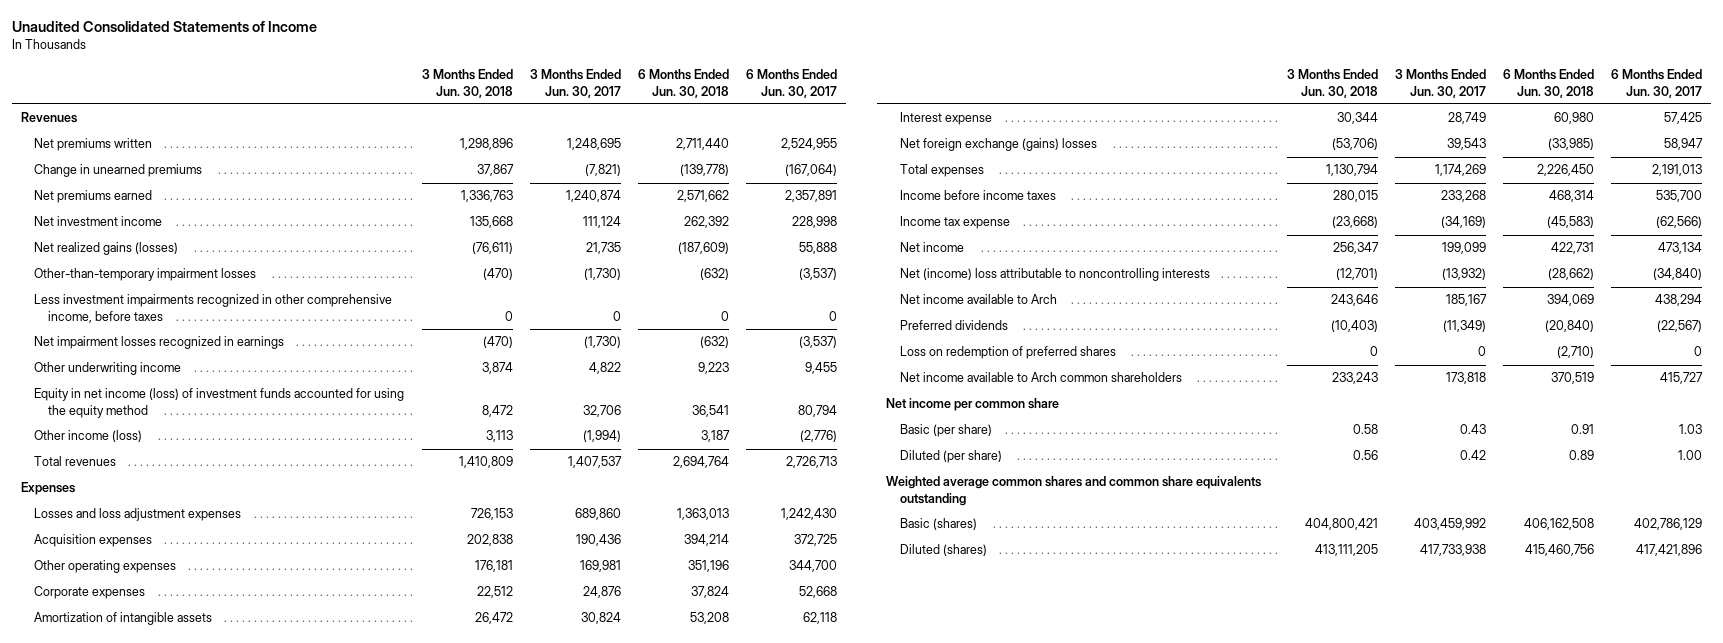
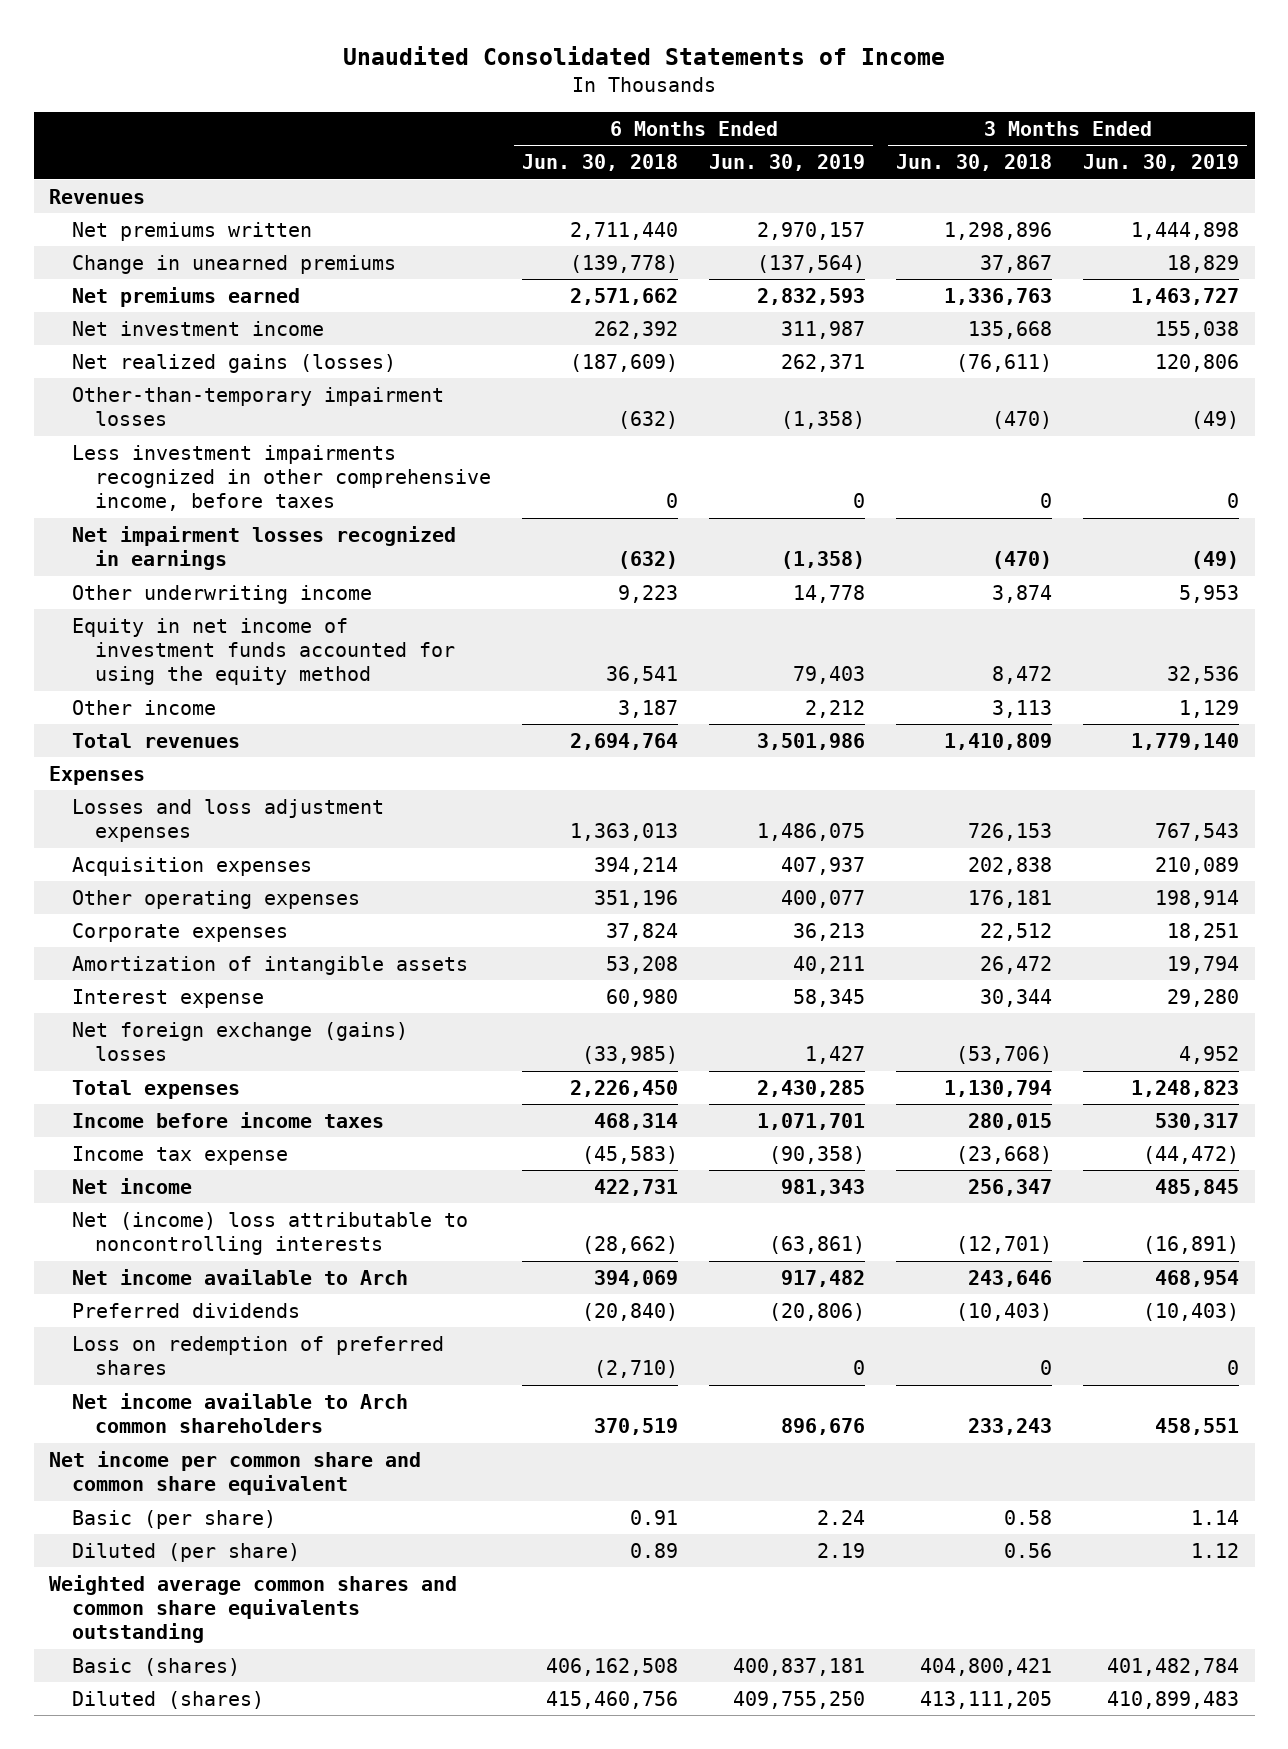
[529,69,621,98] 3 Months Ended Jun. 30, 2017 -> none
[745,69,837,98] 6 Months Ended Jun. 30, 2017 -> none
none -> [709,154,866,172] Jun. 30, 2019
none -> [1083,154,1240,172] Jun. 30, 2019
[34,388,405,418] Equity in net income (loss) of investment funds accounted for using the equity method -> [72,617,456,686] Equity in net income of investment funds accounted for using the equity method
[34,430,143,443] Other income (loss) -> [72,699,217,715] Other income
[885,398,1059,412] Net income per common share -> [49,1450,422,1496] Net income per common share and common share equivalent

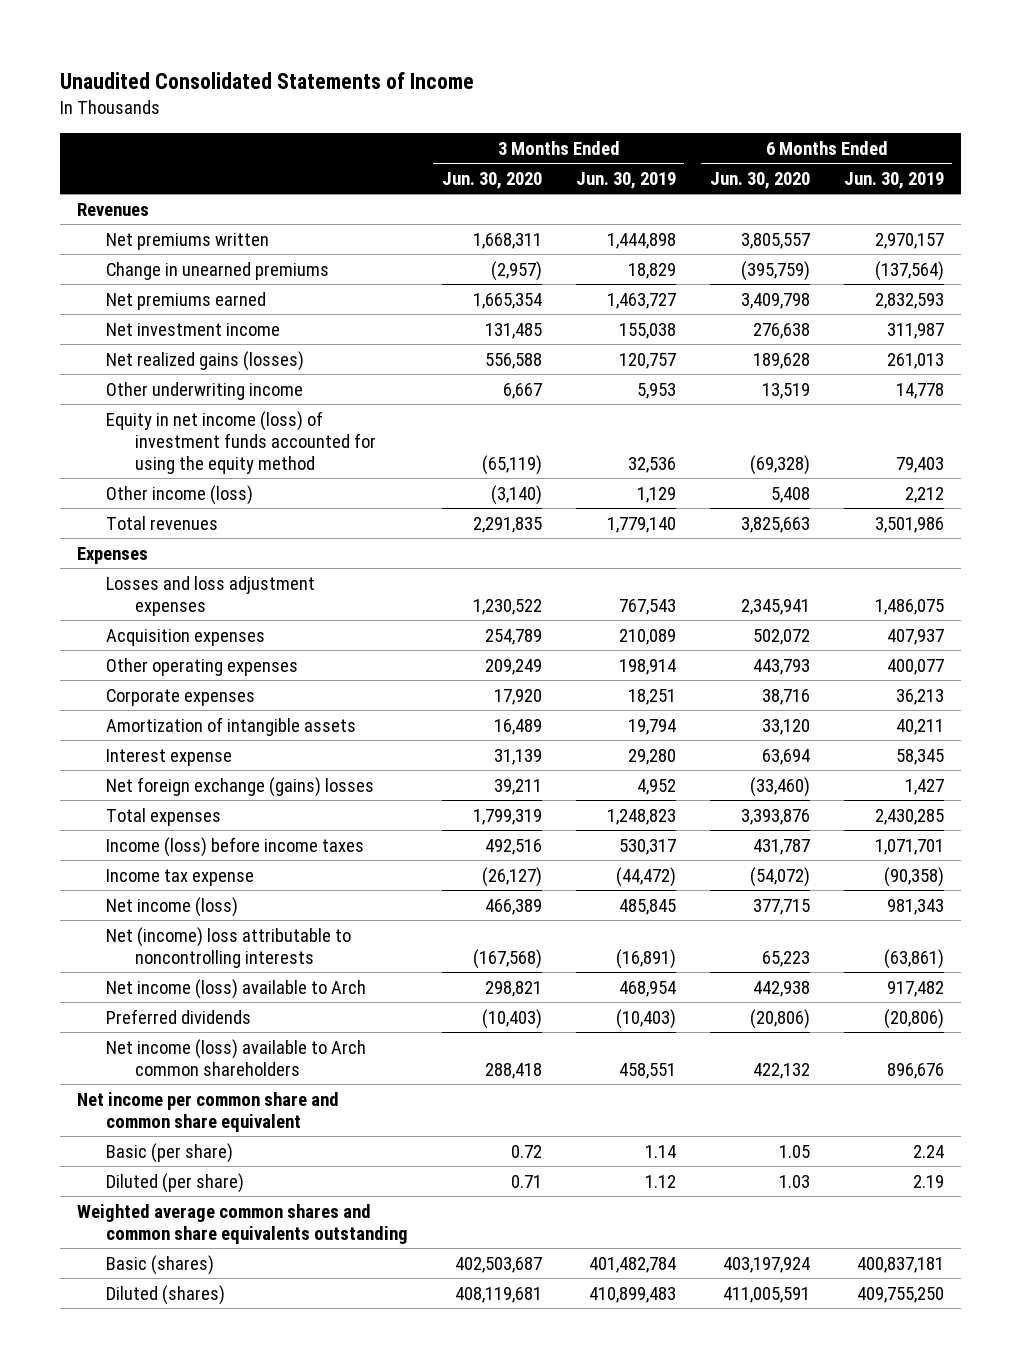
[522,154,679,172] Jun. 30, 2018 -> none
[896,154,1053,172] Jun. 30, 2018 -> none
none -> [441,171,542,189] Jun. 30, 2020
none -> [709,171,810,189] Jun. 30, 2020
[72,386,445,427] Other-than-temporary impairment losses -> none
[72,444,492,512] Less investment impairments recognized in other comprehensive income, before taxes -> none
[72,525,457,571] Net impairment losses recognized in earnings -> none
[781,353,866,372] 262,371 -> [886,352,944,369] 261,013
[1155,353,1240,372] 120,806 -> [618,352,676,369] 120,757
[72,617,456,686] Equity in net income of investment funds accounted for using the equity method -> [106,410,377,474] Equity in net income (loss) of investment funds accounted for using the equity method
[72,699,217,715] Other income -> [106,484,254,505] Other income (loss)
[72,1111,385,1128] Income before income taxes -> [106,836,365,857] Income (loss) before income taxes
[72,1177,193,1194] Net income -> [106,896,239,917] Net income (loss)
[72,1268,409,1285] Net income available to Arch -> [106,978,367,999] Net income (loss) available to Arch
[72,1335,445,1376] Loss on redemption of preferred shares -> none
[72,1392,409,1434] Net income available to Arch common shareholders -> [106,1038,367,1076] Net income (loss) available to Arch common shareholders

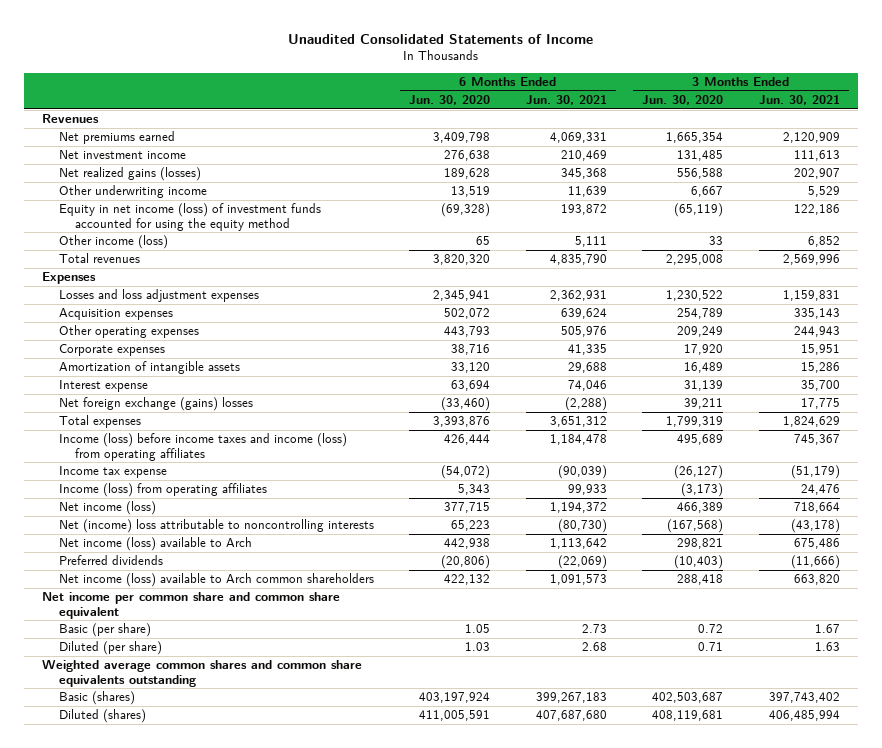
[575,171,676,189] Jun. 30, 2019 -> none
[843,171,944,189] Jun. 30, 2019 -> none
none -> [525,94,607,105] Jun. 30, 2021
none -> [758,94,840,105] Jun. 30, 2021
[106,232,270,250] Net premiums written -> none
[106,261,330,280] Change in unearned premiums -> none
[490,484,542,505] (3,140) -> [709,236,724,246] 33
[770,486,810,503] 5,408 -> [476,236,491,246] 65
[472,516,542,533] 2,291,835 -> [666,254,724,266] 2,295,008
[740,516,810,533] 3,825,663 -> [433,254,491,266] 3,820,320
[106,836,365,857] Income (loss) before income taxes -> [58,433,347,461] Income (loss) before income taxes and income (loss) from operating affiliates
[484,838,542,855] 492,516 -> [677,434,724,446] 495,689
[752,838,810,855] 431,787 -> [444,434,491,446] 426,444
none -> [58,483,267,498] Income (loss) from operating affiliates

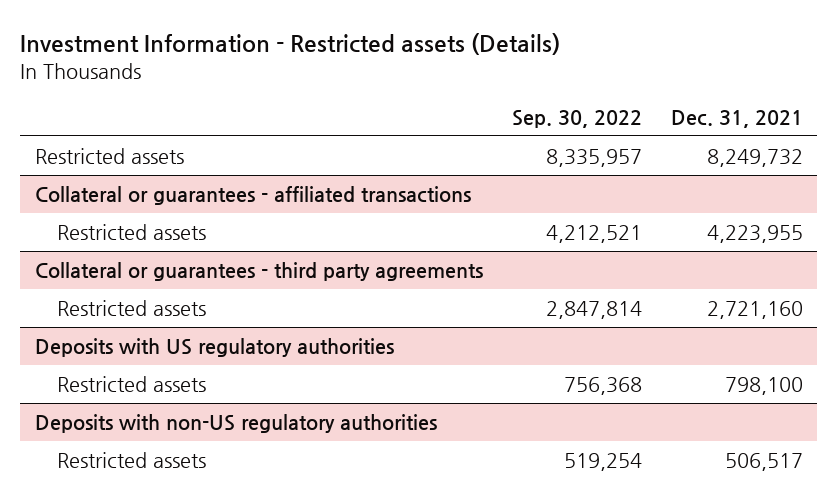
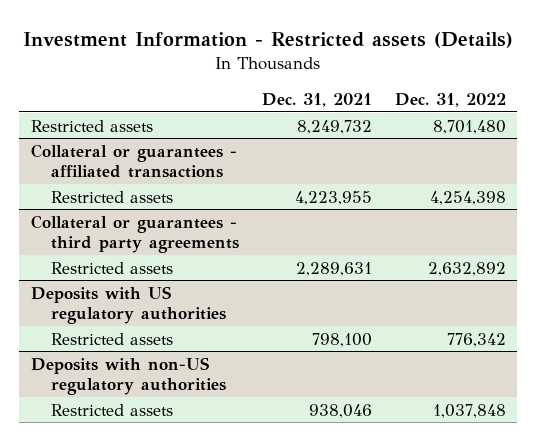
[511,109,642,128] Sep. 30, 2022 -> none
none -> [394,93,506,108] Dec. 31, 2022
[706,300,803,319] 2,721,160 -> [295,261,372,276] 2,289,631
[724,452,803,471] 506,517 -> [308,403,372,418] 938,046

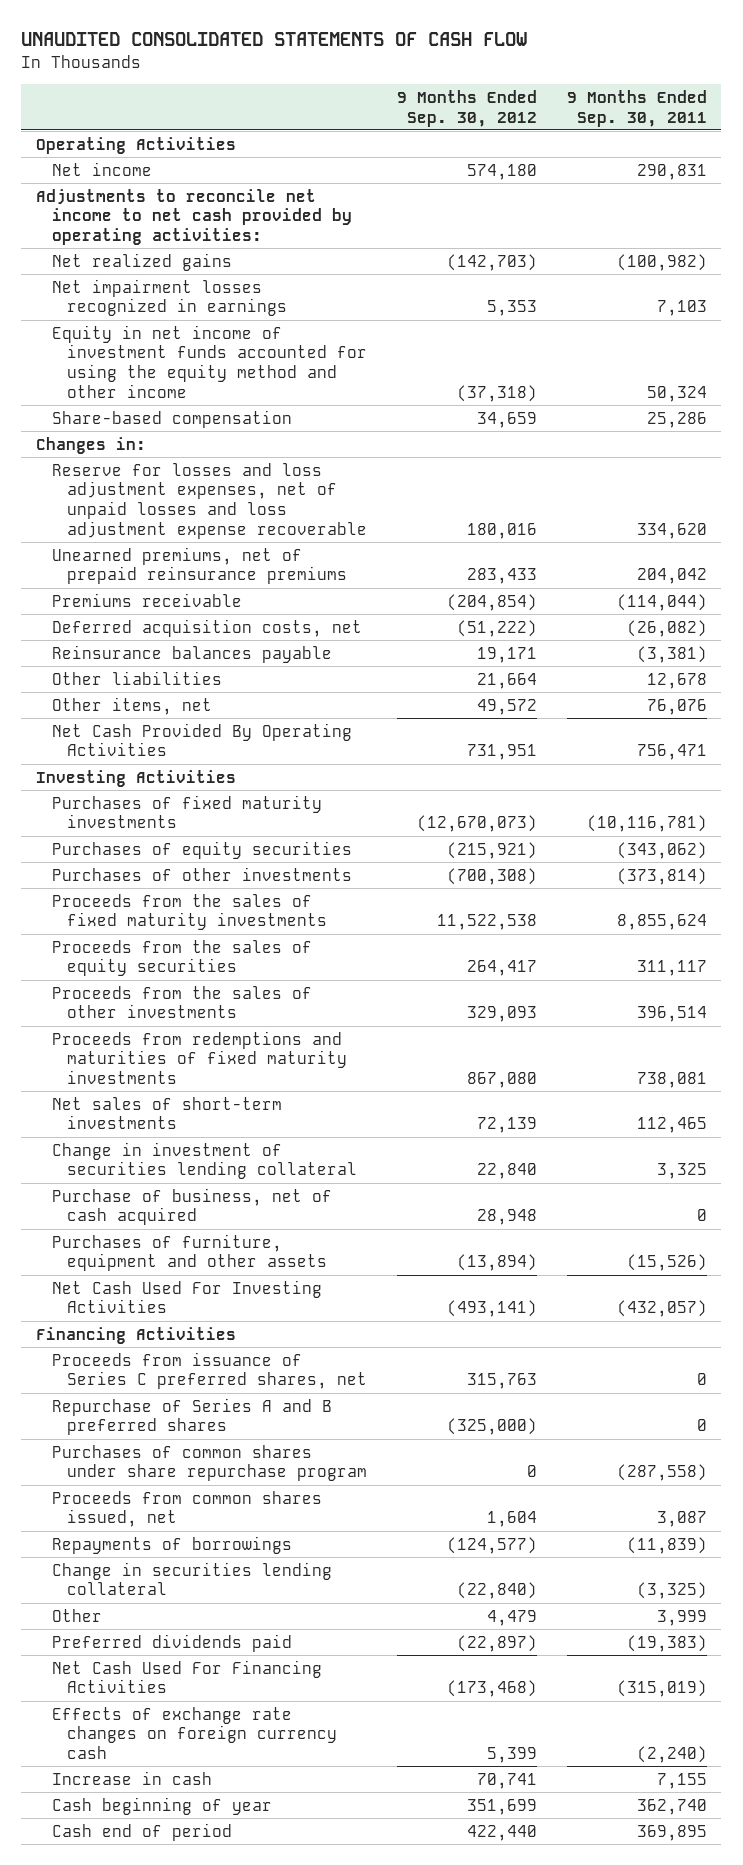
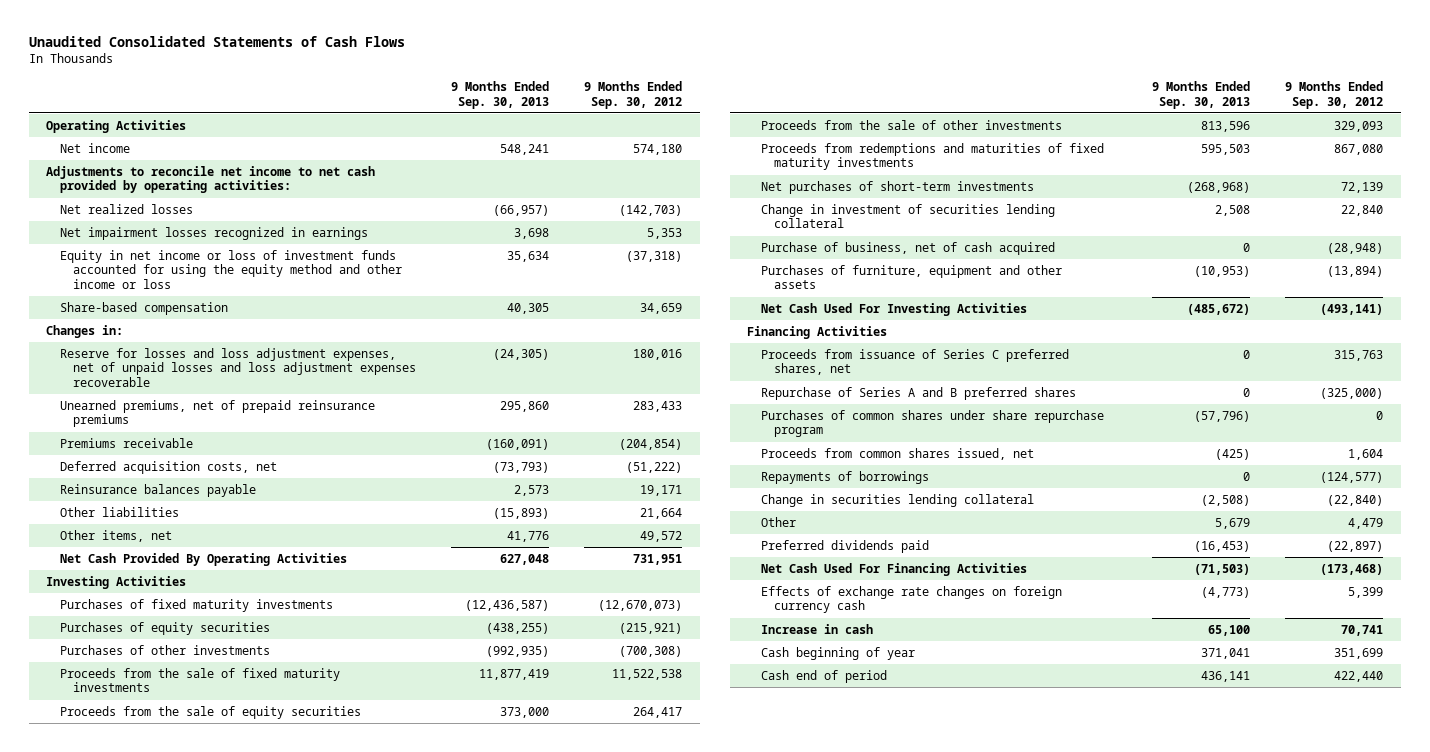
[21,32,528,47] UNAUDITED CONSOLIDATED STATEMENTS OF CASH FLOW -> [28,36,405,48] Unaudited Consolidated Statements of Cash Flows
[566,89,707,127] 9 Months Ended Sep. 30, 2011 -> none
none -> [451,80,550,109] 9 Months Ended Sep. 30, 2013
[51,252,232,271] Net realized gains -> [59,203,193,214] Net realized losses
[51,324,367,398] Equity in net income of investment funds accounted for using the equity method and other income -> [59,249,402,290] Equity in net income or loss of investment funds accounted for using the equity method and other income or loss
[51,462,367,539] Reserve for losses and loss adjustment expenses, net of unpaid losses and loss adjustment expense recoverable -> [59,347,416,388] Reserve for losses and loss adjustment expenses, net of unpaid losses and loss adjustment expenses recoverable
[51,893,327,931] Proceeds from the sales of fixed maturity investments -> [59,667,340,693] Proceeds from the sale of fixed maturity investments
[51,939,312,977] Proceeds from the sales of equity securities -> [59,705,361,719] Proceeds from the sale of equity securities
[51,985,312,1019] Proceeds from the sales of other investments -> [760,119,1062,130] Proceeds from the sale of other investments
[51,1096,282,1130] Net sales of short-term investments -> [760,180,1034,194] Net purchases of short-term investments
[476,1209,537,1226] 28,948 -> [1327,242,1384,254] (28,948)

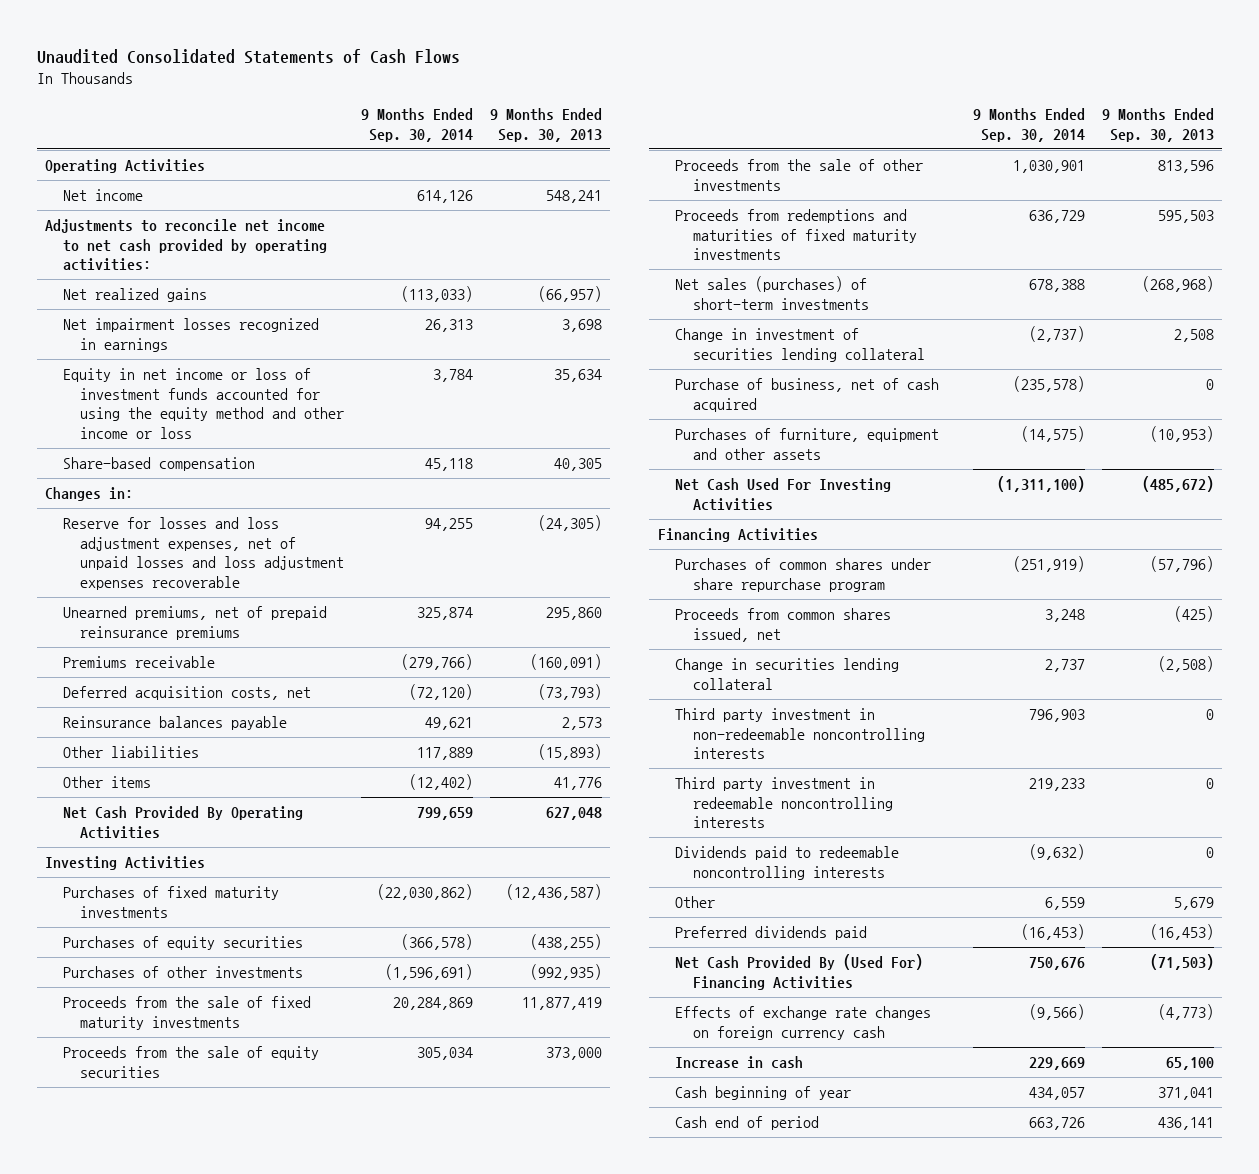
[584,80,683,109] 9 Months Ended Sep. 30, 2012 -> none
none -> [360,107,473,142] 9 Months Ended Sep. 30, 2014
[59,203,193,214] Net realized losses -> [62,288,207,303] Net realized gains
[59,529,172,542] Other items, net -> [62,776,151,789] Other items
[760,180,1034,194] Net purchases of short-term investments -> [675,276,869,310] Net sales (purchases) of short-term investments
[760,348,1069,376] Proceeds from issuance of Series C preferred shares, net -> none
[760,386,1076,400] Repurchase of Series A and B preferred shares -> none
[760,470,929,484] Repayments of borrowings -> none
none -> [675,708,925,760] Third party investment in non-redeemable noncontrolling interests
none -> [675,777,893,829] Third party investment in redeemable noncontrolling interests
none -> [675,846,900,880] Dividends paid to redeemable noncontrolling interests
[760,562,1027,576] Net Cash Used For Financing Activities -> [675,954,924,990] Net Cash Provided By (Used For) Financing Activities

